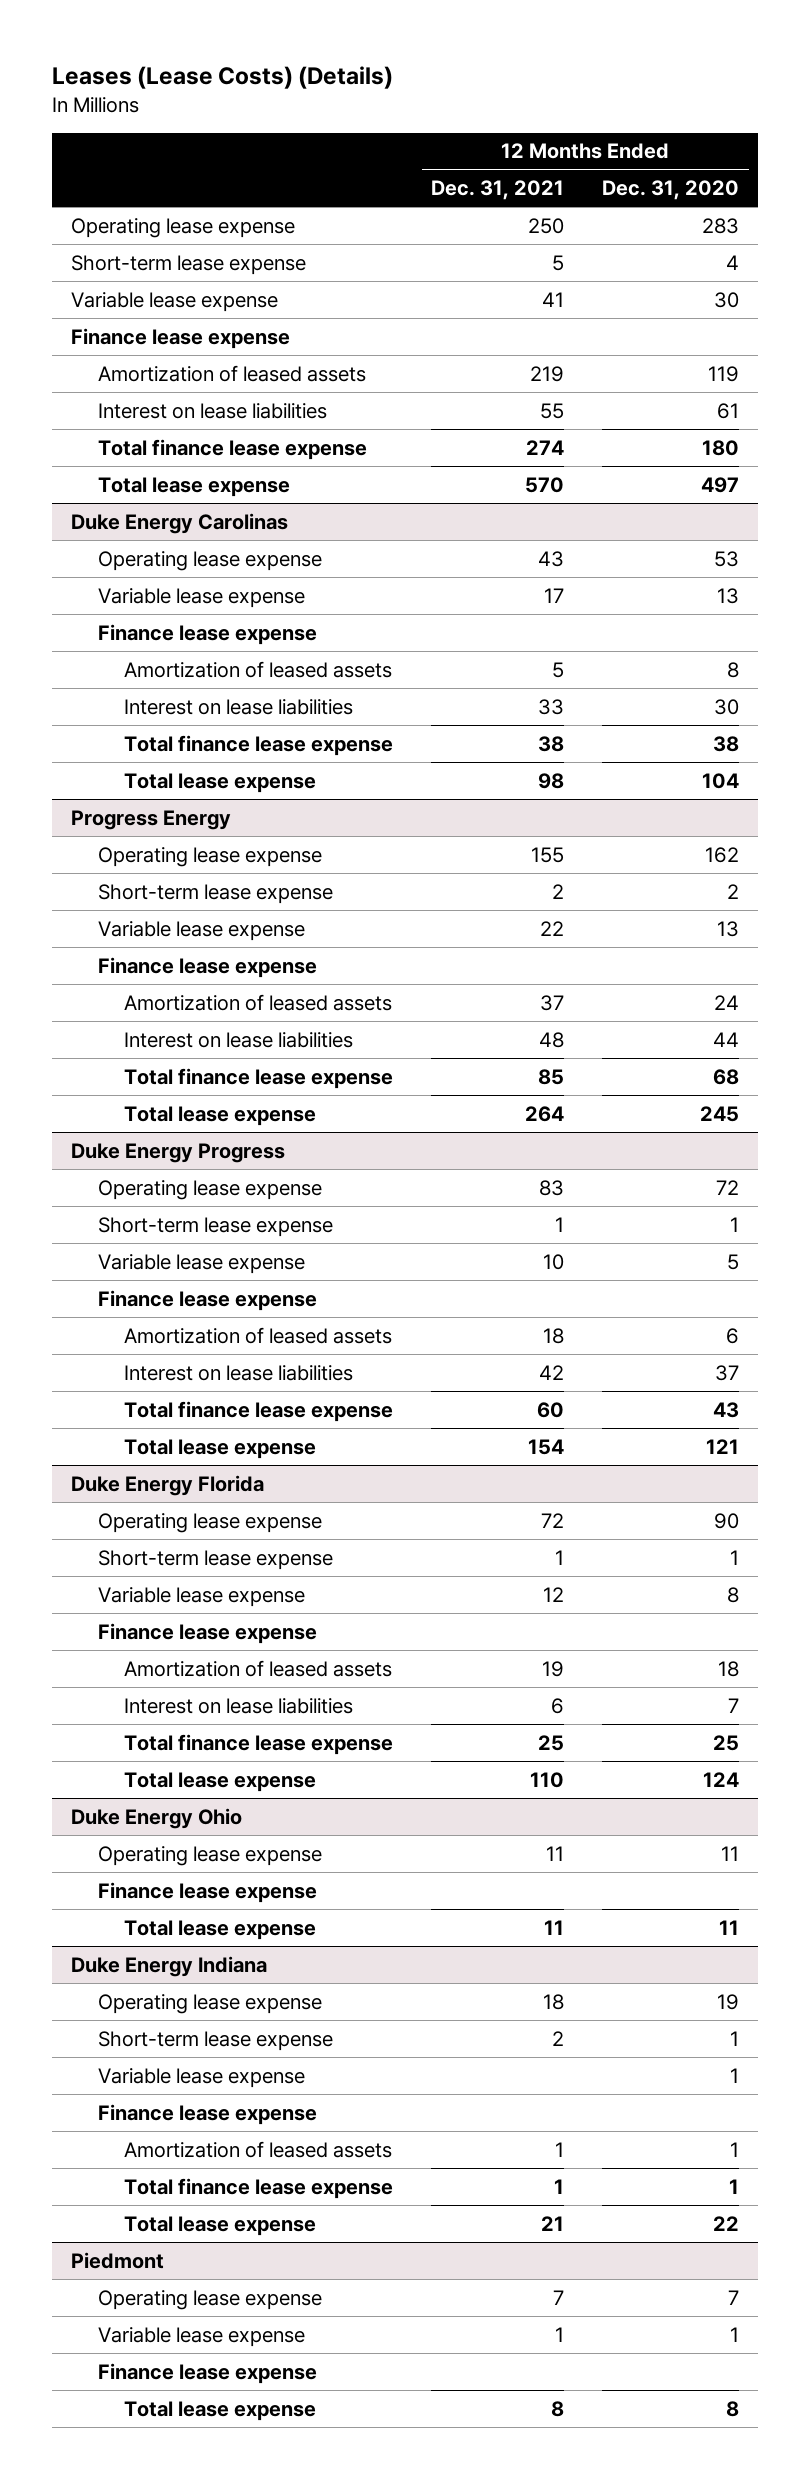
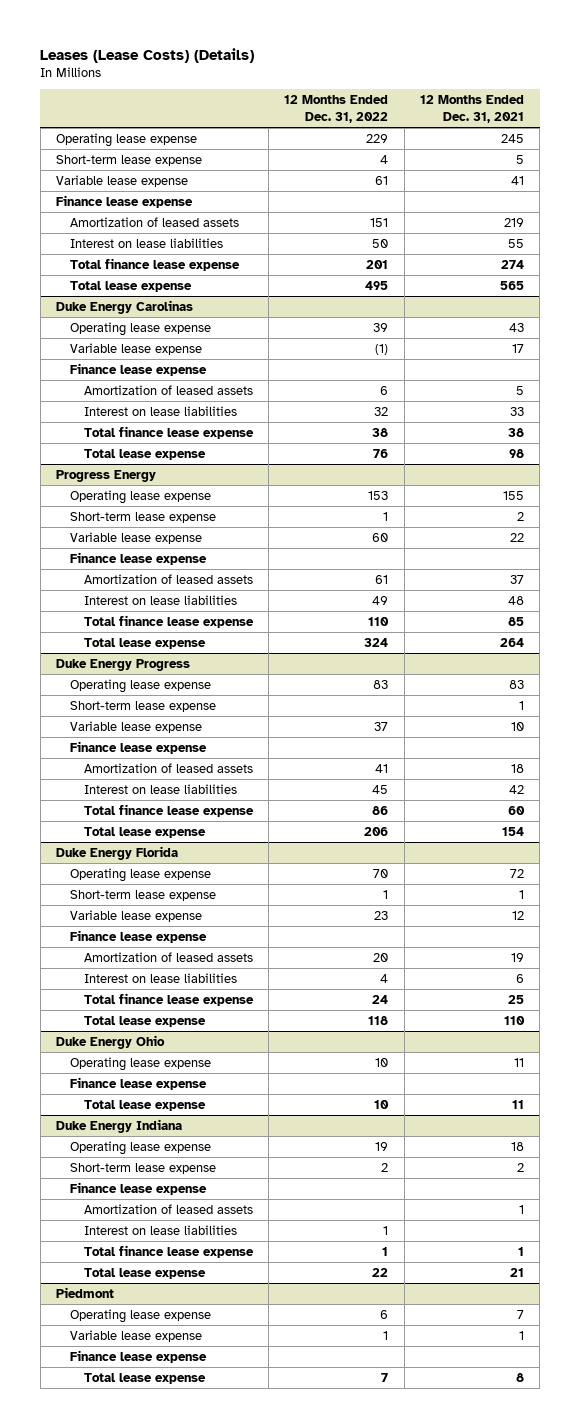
[602,180,740,201] Dec. 31, 2020 -> none
none -> [284,95,389,123] 12 Months Ended Dec. 31, 2022
[528,217,565,234] 250 -> [500,133,524,143] 245
[525,476,565,493] 570 -> [499,280,524,290] 565
[97,2067,305,2088] Variable lease expense -> none
none -> [83,1224,237,1235] Interest on lease liabilities

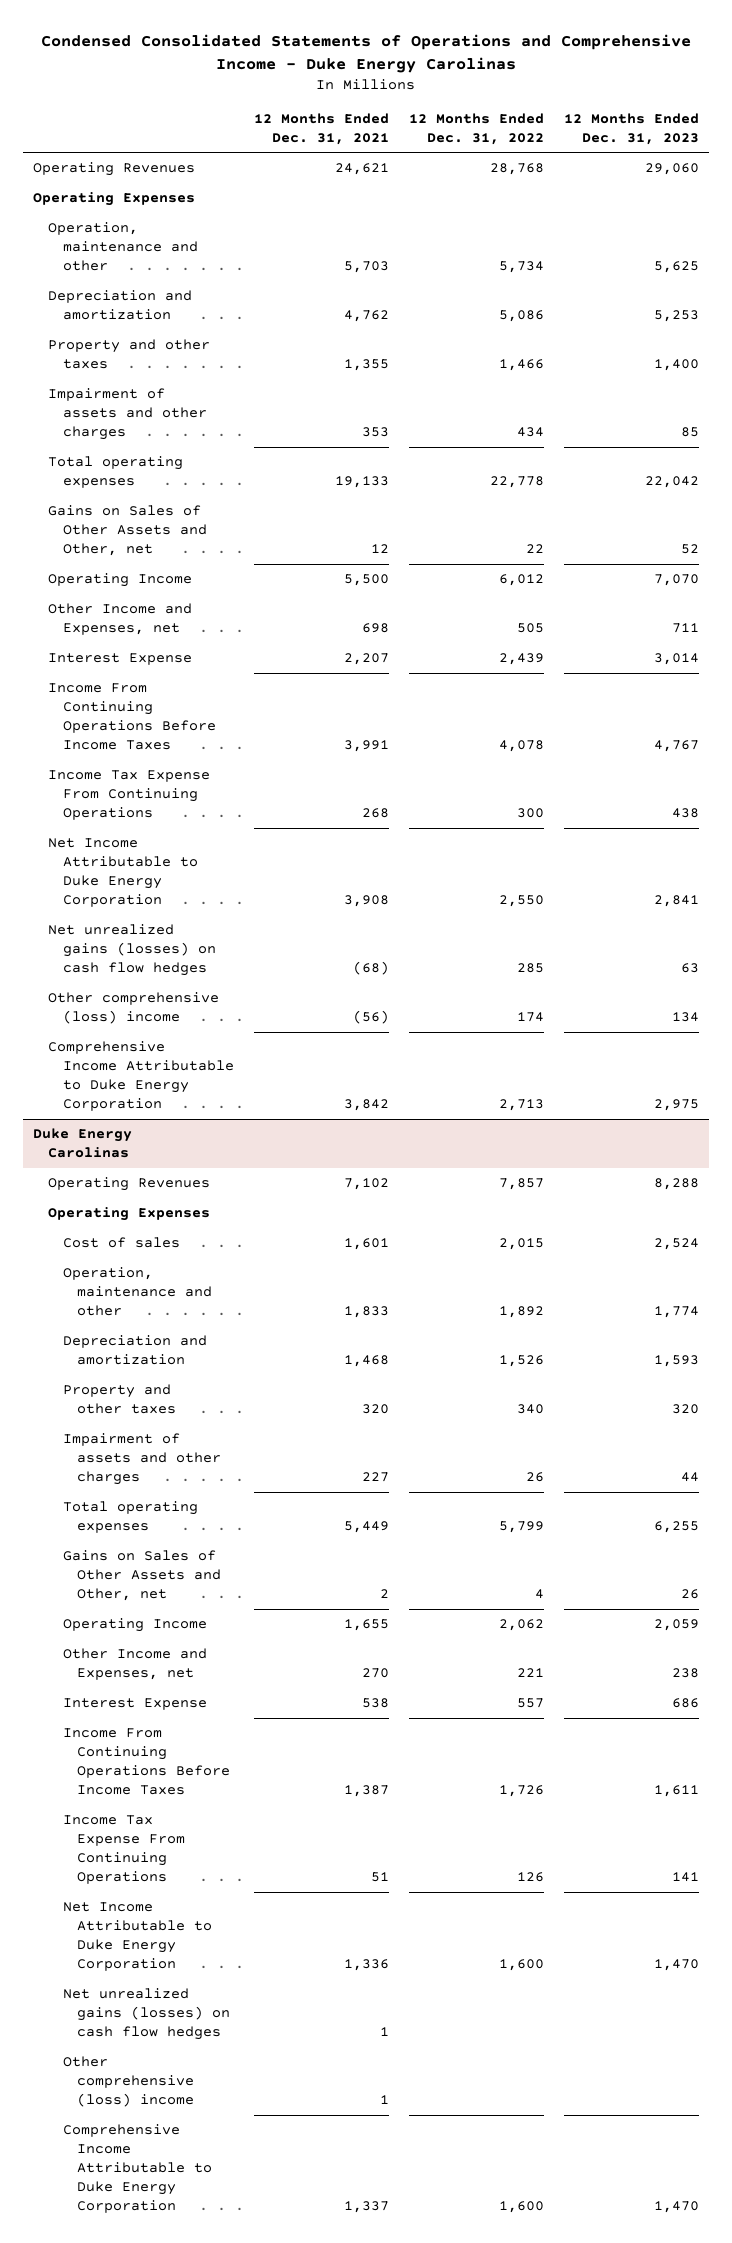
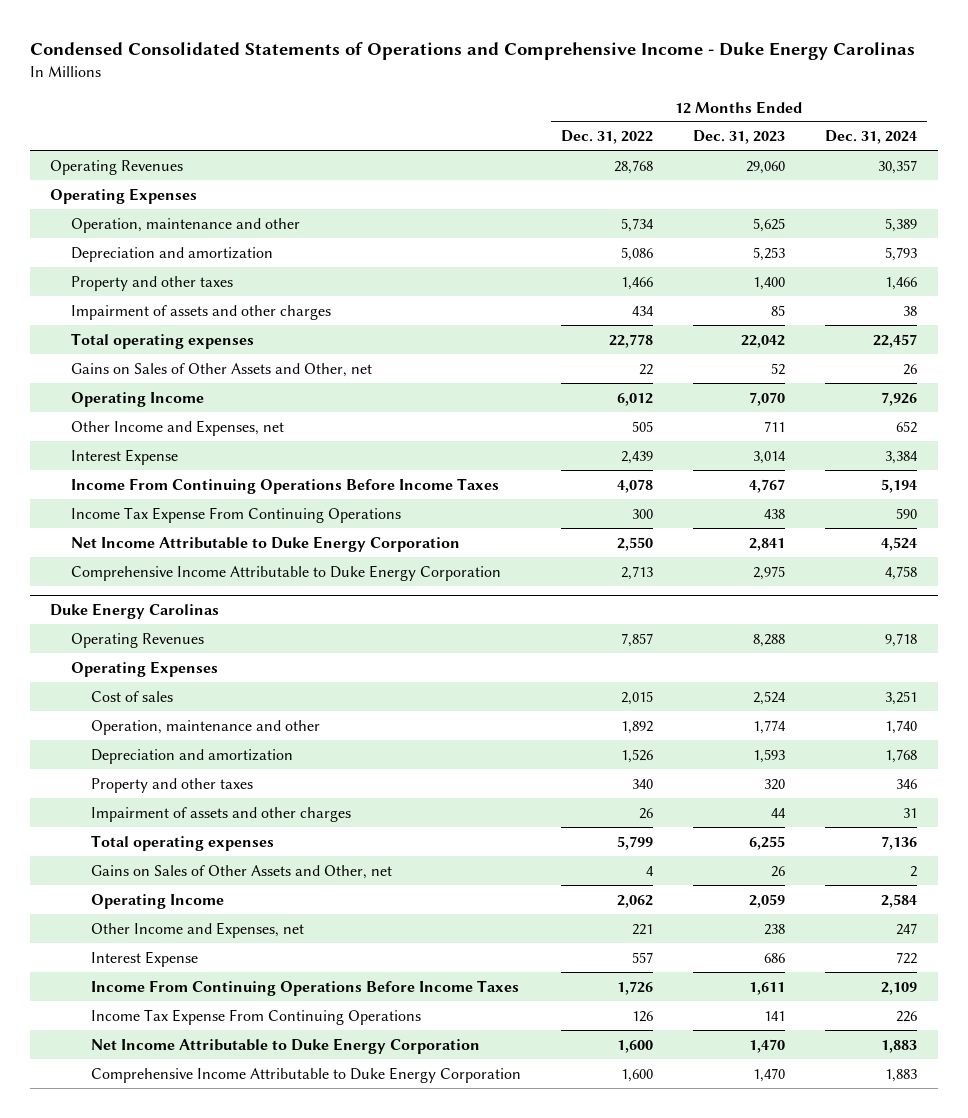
[253,112,389,145] 12 Months Ended Dec. 31, 2021 -> none
none -> [825,130,918,145] Dec. 31, 2024
[47,924,216,977] Net unrealized gains (losses) on cash flow hedges -> none
[47,992,219,1025] Other comprehensive (loss) income -> none
[62,1988,231,2041] Net unrealized gains (losses) on cash flow hedges -> none
[62,2056,195,2108] Other comprehensive (loss) income -> none

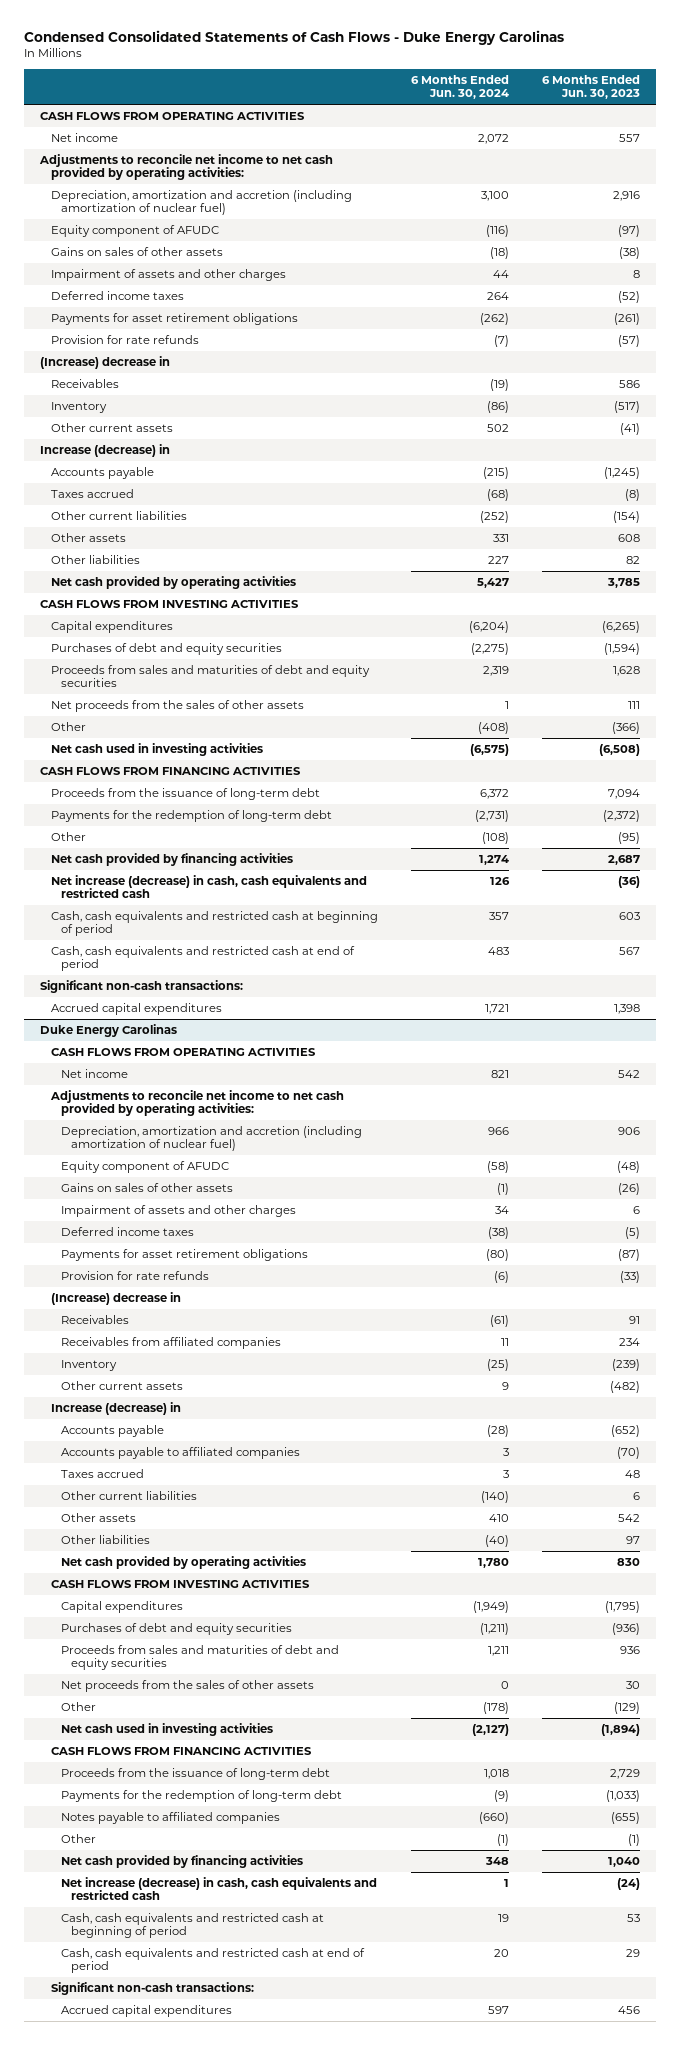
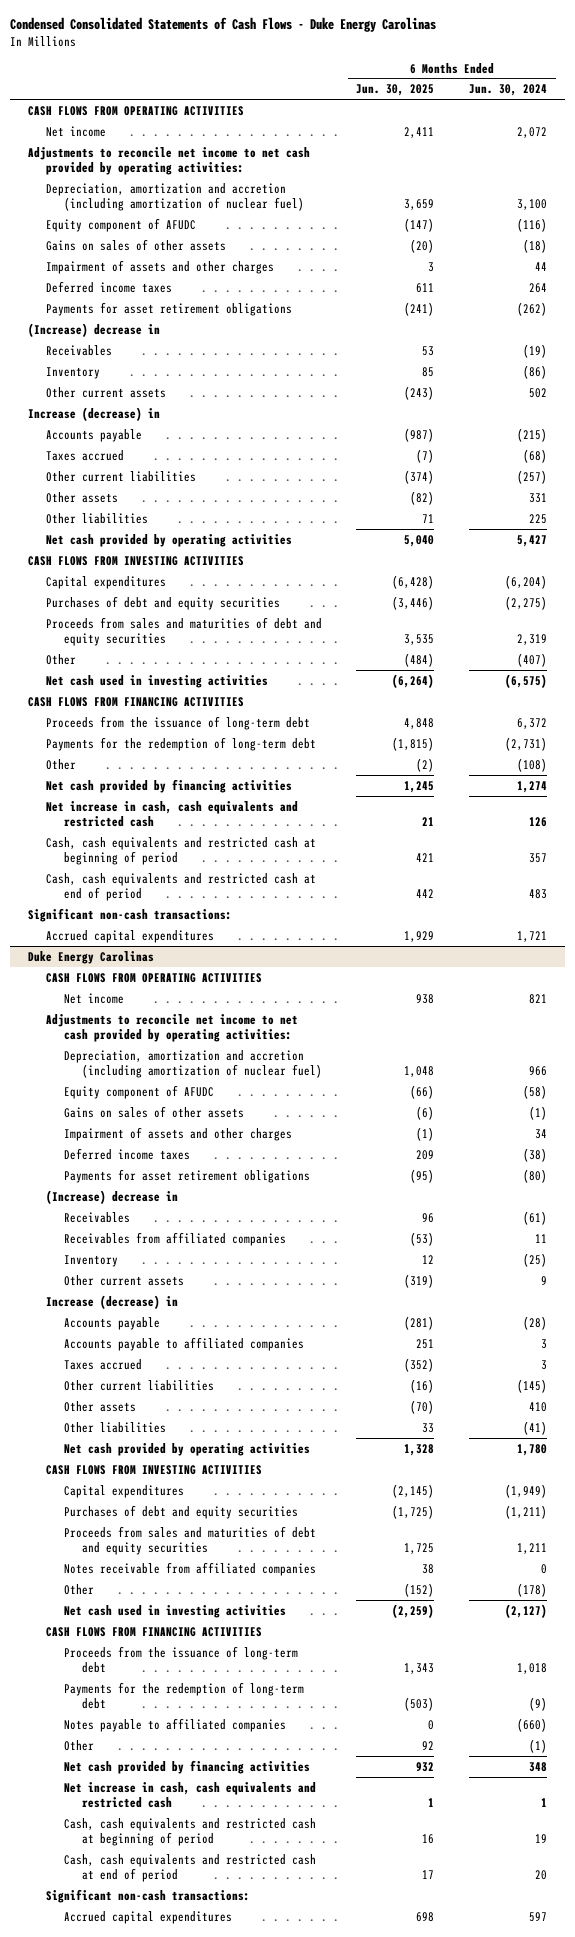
[541,74,640,100] 6 Months Ended Jun. 30, 2023 -> none
none -> [356,84,435,97] Jun. 30, 2025
[50,334,199,344] Provision for rate refunds -> none
[479,510,509,523] (252) -> [517,469,548,484] (257)
[487,555,509,564] 227 -> [529,513,548,524] 225
[50,699,304,712] Net proceeds from the sales of other assets -> none
[477,721,509,734] (408) -> [517,652,548,667] (407)
[50,874,367,899] Net increase (decrease) in cash, cash equivalents and restricted cash -> [45,800,298,828] Net increase in cash, cash equivalents and restricted cash
[60,1270,209,1280] Provision for rate refunds -> none
[480,1490,509,1503] (140) -> [517,1378,548,1393] (145)
[484,1534,509,1547] (40) -> [523,1420,548,1435] (41)
[60,1679,314,1692] Net proceeds from the sales of other assets -> none
none -> [63,1561,316,1576] Notes receivable from affiliated companies
[60,1876,377,1901] Net increase (decrease) in cash, cash equivalents and restricted cash -> [63,1781,316,1809] Net increase in cash, cash equivalents and restricted cash

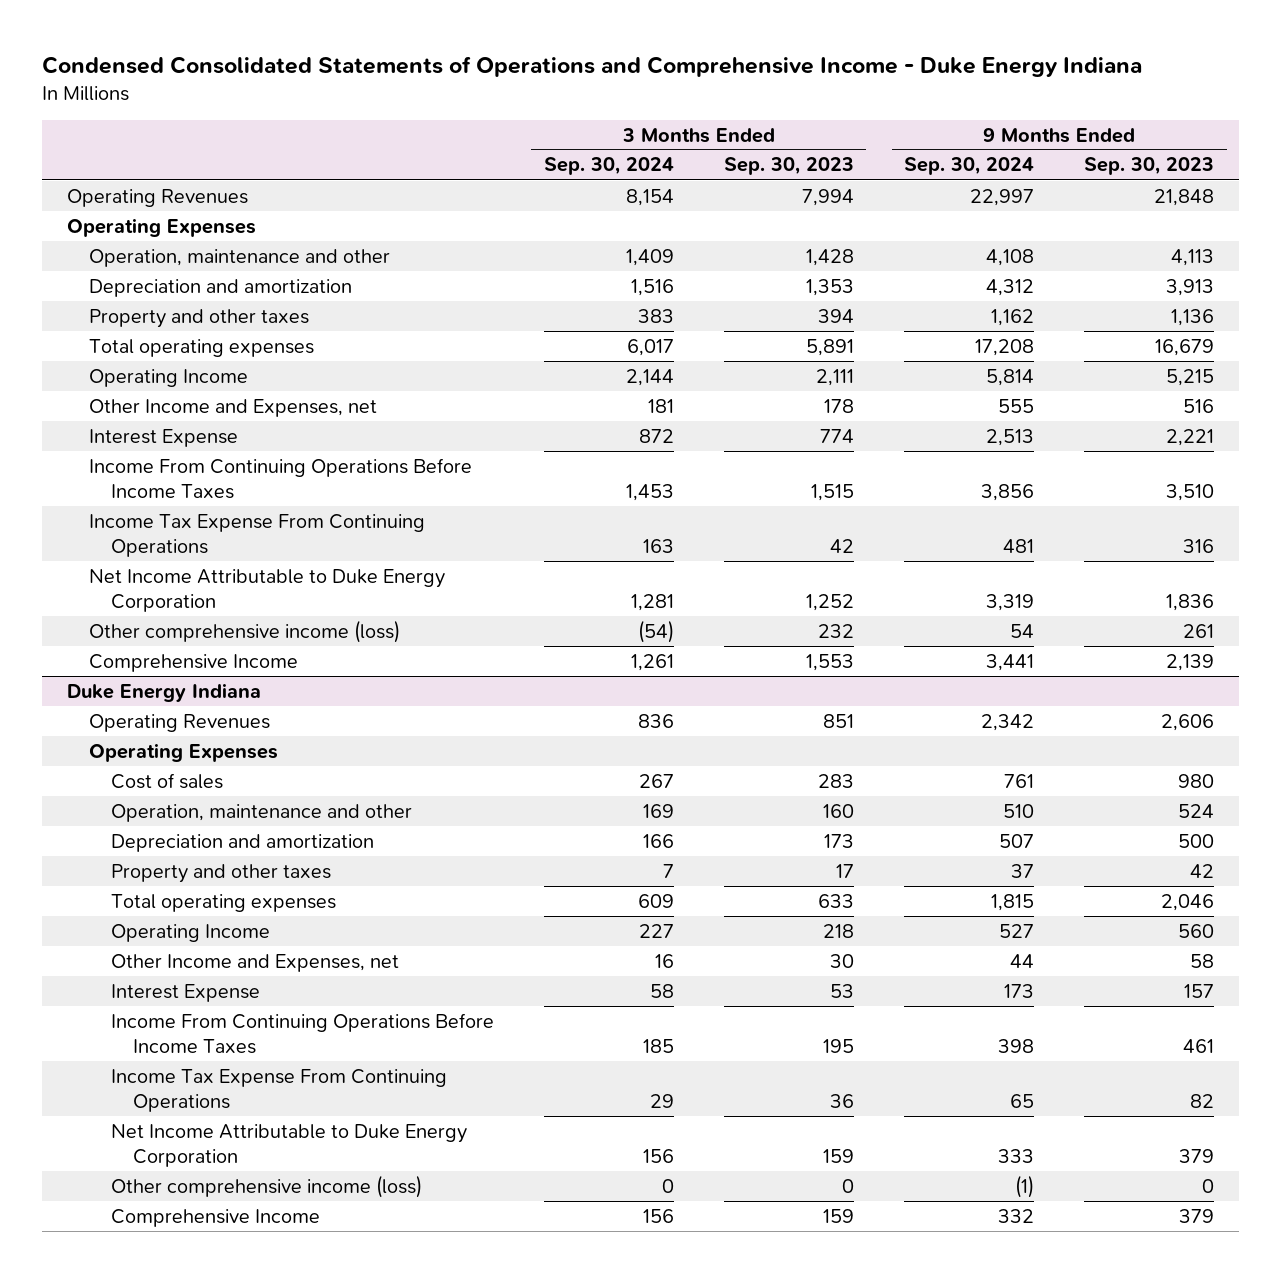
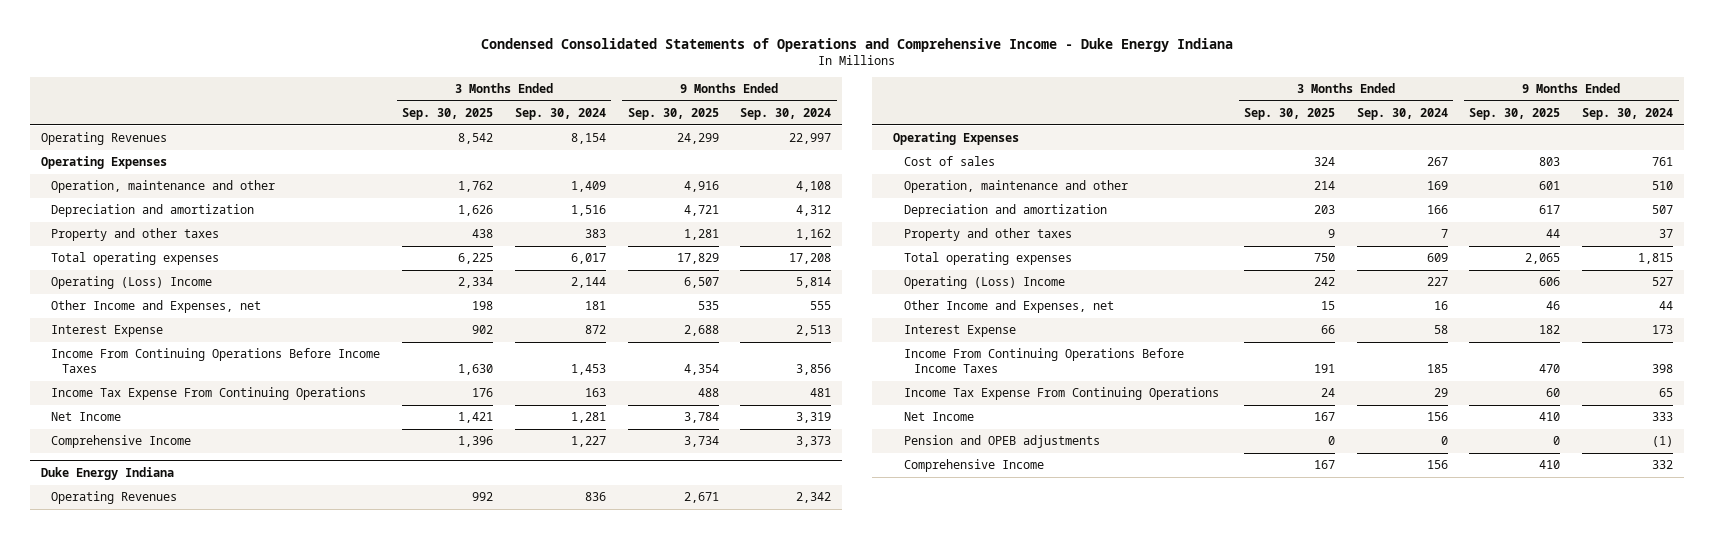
[723,157,854,176] Sep. 30, 2023 -> none
[1084,157,1215,176] Sep. 30, 2023 -> none
none -> [402,108,494,121] Sep. 30, 2025
none -> [627,108,719,121] Sep. 30, 2025
[88,368,248,387] Operating Income -> [51,276,213,290] Operating (Loss) Income
[88,619,400,643] Other comprehensive income (loss) -> none
[88,568,445,612] Net Income Attributable to Duke Energy Corporation -> [51,412,122,422] Net Income
[630,653,674,671] 1,261 -> [570,436,606,448] 1,227
[986,653,1035,671] 3,441 -> [796,436,832,448] 3,373
[110,923,270,942] Operating Income -> [903,276,1065,290] Operating (Loss) Income
[110,1174,422,1198] Other comprehensive income (loss) -> none
[110,1123,467,1167] Net Income Attributable to Duke Energy Corporation -> [903,412,974,422] Net Income
none -> [903,435,1100,449] Pension and OPEB adjustments

